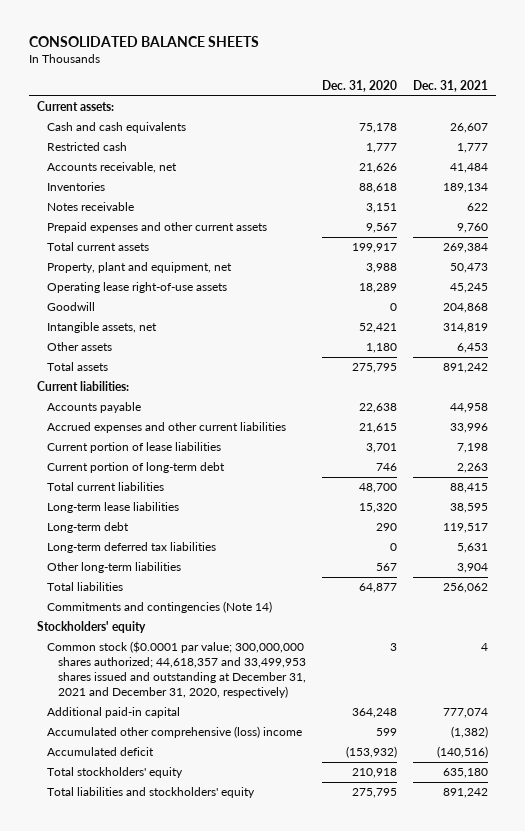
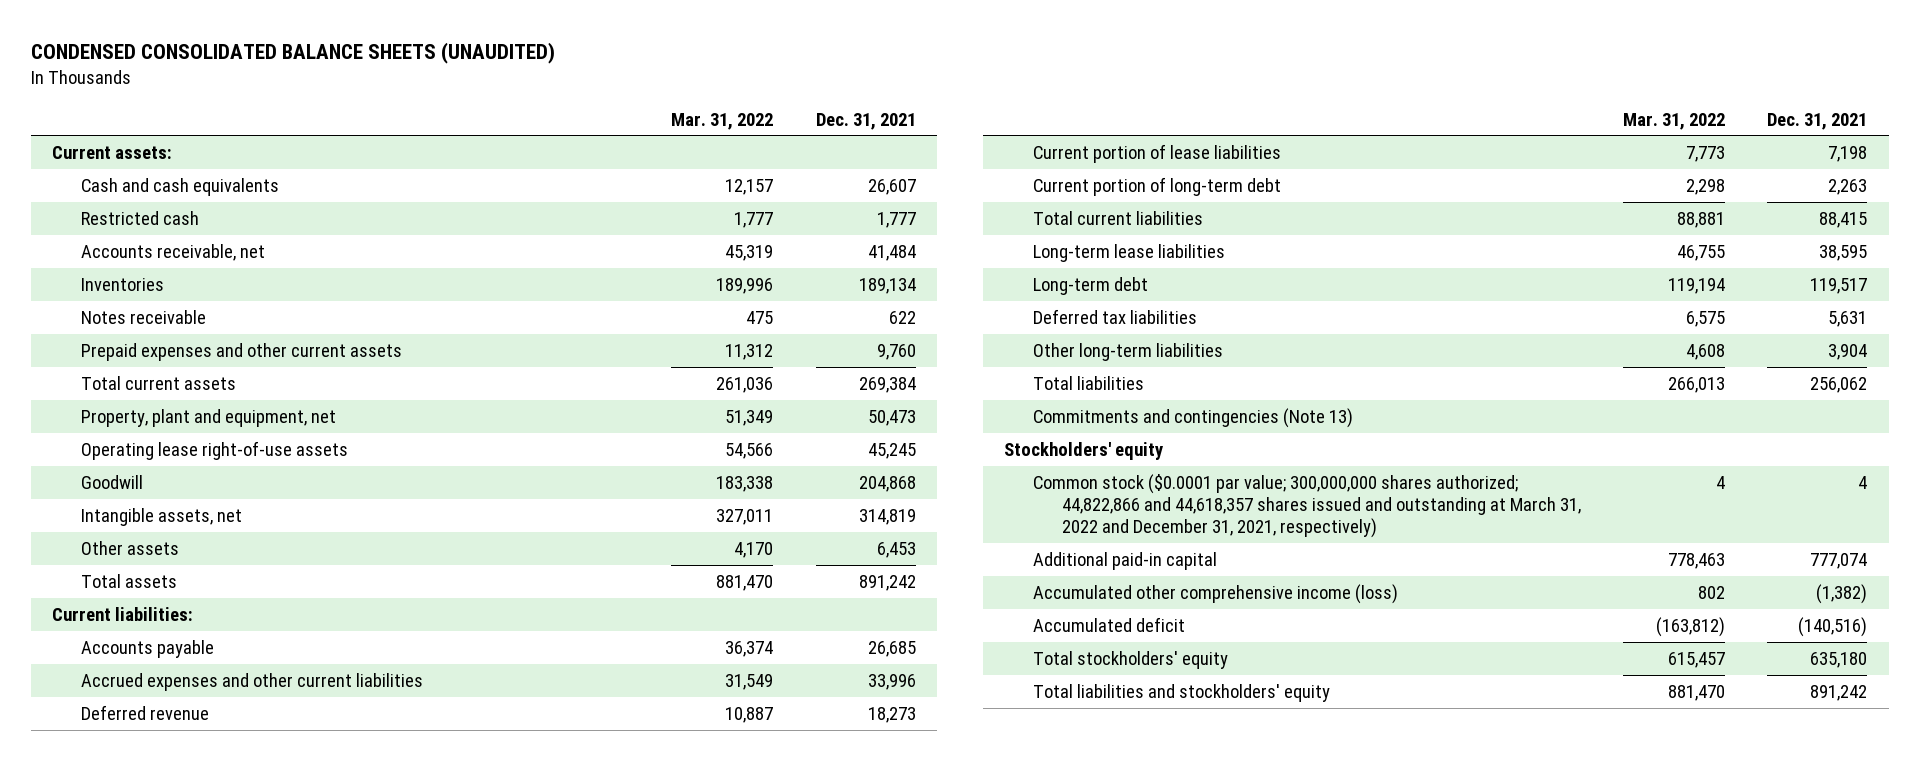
[28,36,259,48] CONSOLIDATED BALANCE SHEETS -> [30,42,555,65] CONDENSED CONSOLIDATED BALANCE SHEETS (UNAUDITED)
[321,79,397,92] Dec. 31, 2020 -> none
none -> [671,112,774,130] Mar. 31, 2022
[450,403,489,414] 44,958 -> [867,640,916,657] 26,685
none -> [80,704,209,720] Deferred revenue
[47,542,217,554] Long-term deferred tax liabilities -> [1032,308,1197,324] Deferred tax liabilities
[47,601,273,614] Commitments and contingencies (Note 14) -> [1032,407,1353,428] Commitments and contingencies (Note 13)
[47,641,306,698] Common stock ($0.0001 par value; 300,000,000 shares authorized; 44,618,357 and 33,499,953 shares issued and outstanding at December 31, 2021 and December 31, 2020, respectively) -> [1032,473,1581,539] Common stock ($0.0001 par value; 300,000,000 shares authorized; 44,822,866 and 44,618,357 shares issued and outstanding at March 31, 2022 and December 31, 2021, respectively)
[47,726,303,739] Accumulated other comprehensive (loss) income -> [1032,583,1398,604] Accumulated other comprehensive income (loss)

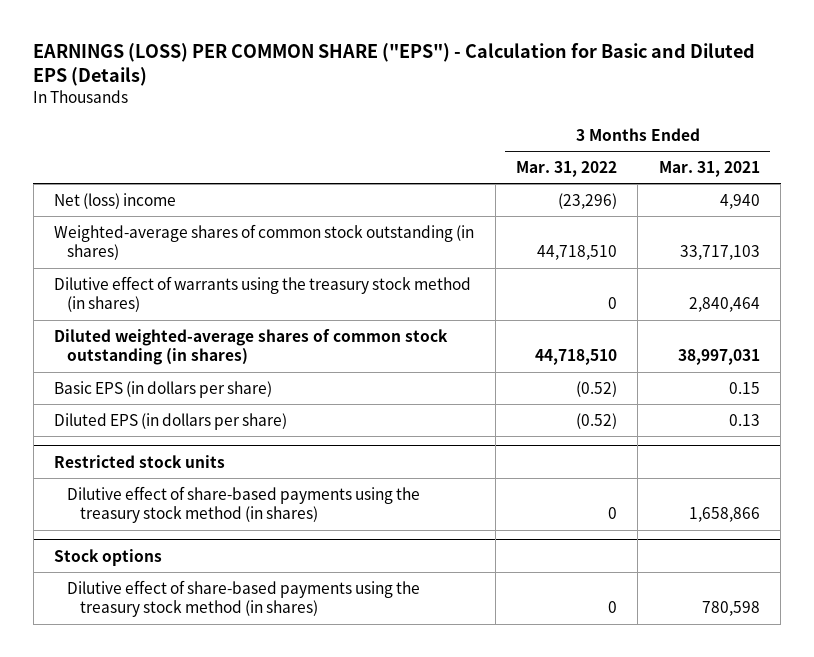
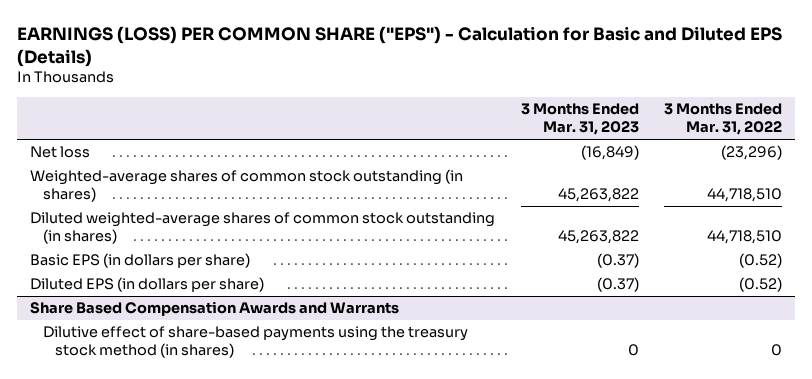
[658,161,760,178] Mar. 31, 2021 -> none
none -> [520,103,639,136] 3 Months Ended Mar. 31, 2023
[54,192,177,209] Net (loss) income -> [29,146,90,159] Net loss
[54,275,472,313] Dilutive effect of warrants using the treasury stock method (in shares) -> none
[54,454,226,468] Restricted stock units -> none
[67,485,421,524] Dilutive effect of share-based payments using the treasury stock method (in shares) -> none
[54,548,163,566] Stock options -> none
none -> [29,301,399,317] Share Based Compensation Awards and Warrants

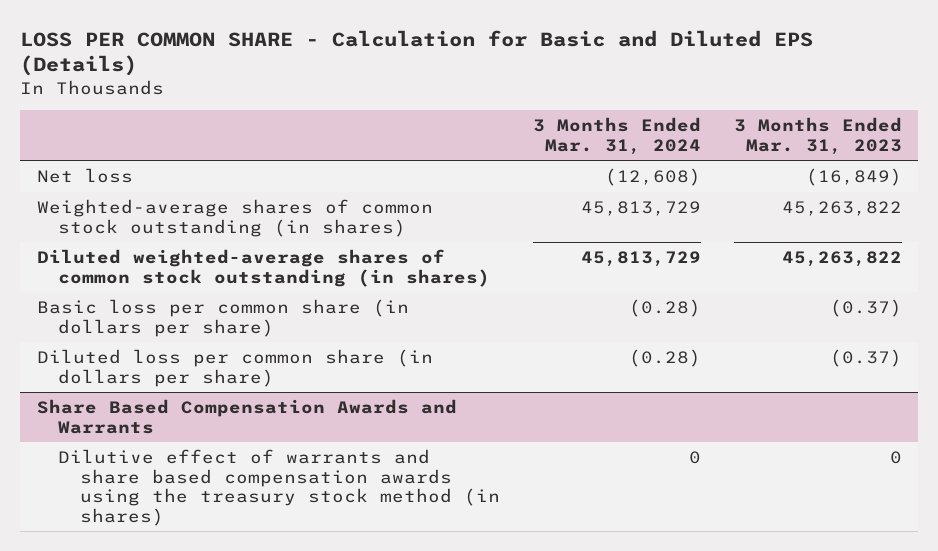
[16,25,782,67] EARNINGS (LOSS) PER COMMON SHARE ("EPS") - Calculation for Basic and Diluted EPS (Details) -> [20,29,814,77] LOSS PER COMMON SHARE - Calculation for Basic and Diluted EPS (Details)
[664,103,783,136] 3 Months Ended Mar. 31, 2022 -> none
none -> [532,117,701,155] 3 Months Ended Mar. 31, 2024
[29,253,250,269] Basic EPS (in dollars per share) -> [36,299,409,337] Basic loss per common share (in dollars per share)
[29,277,264,293] Diluted EPS (in dollars per share) -> [36,349,433,387] Diluted loss per common share (in dollars per share)
[42,326,468,359] Dilutive effect of share-based payments using the treasury stock method (in shares) -> [58,449,501,526] Dilutive effect of warrants and share based compensation awards using the treasury stock method (in shares)

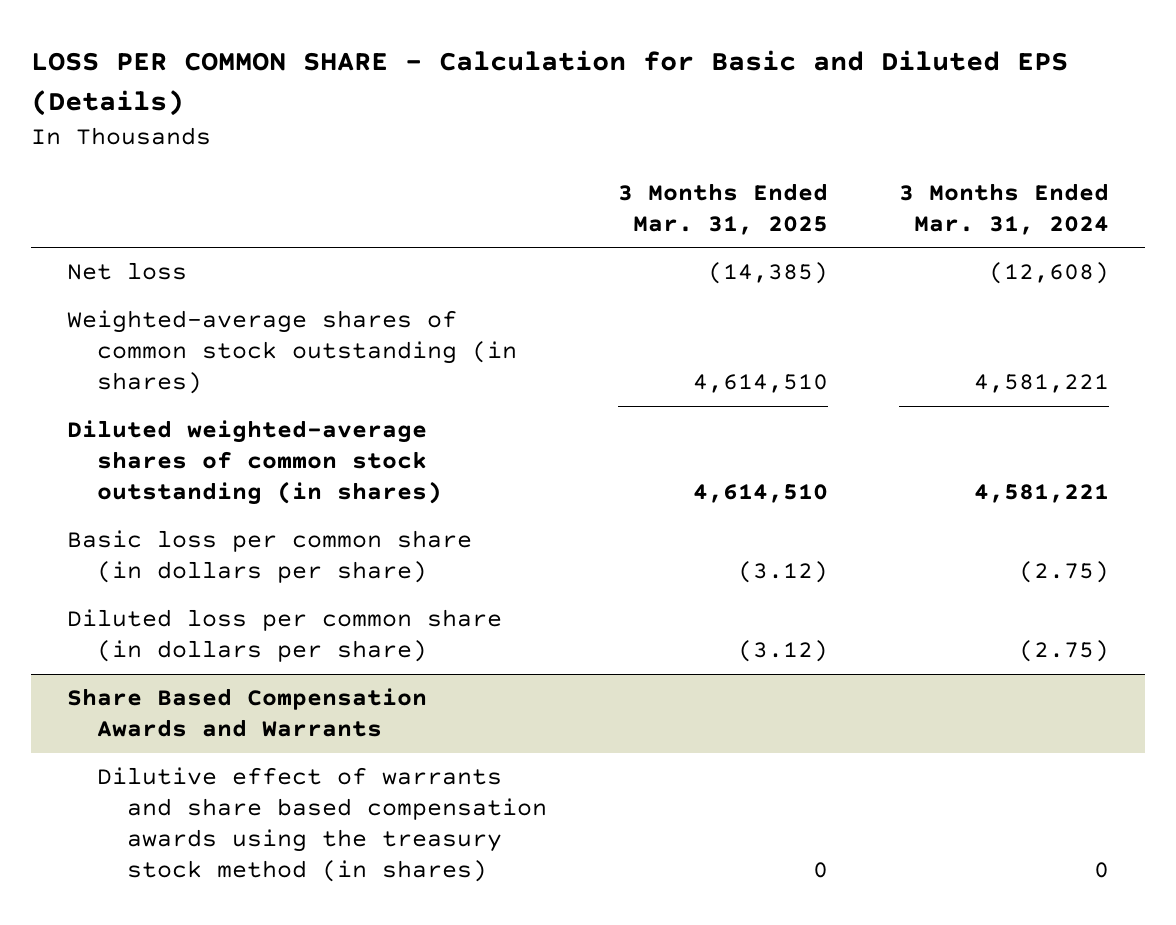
[733,117,902,155] 3 Months Ended Mar. 31, 2023 -> none
none -> [618,182,829,235] 3 Months Ended Mar. 31, 2025
[580,201,701,217] 45,813,729 -> [974,374,1110,394] 4,581,221
[580,251,701,268] 45,813,729 -> [974,484,1110,504] 4,581,221
[628,299,701,318] (0.28) -> [1019,561,1110,584] (2.75)
[628,349,701,368] (0.28) -> [1019,640,1110,663] (2.75)

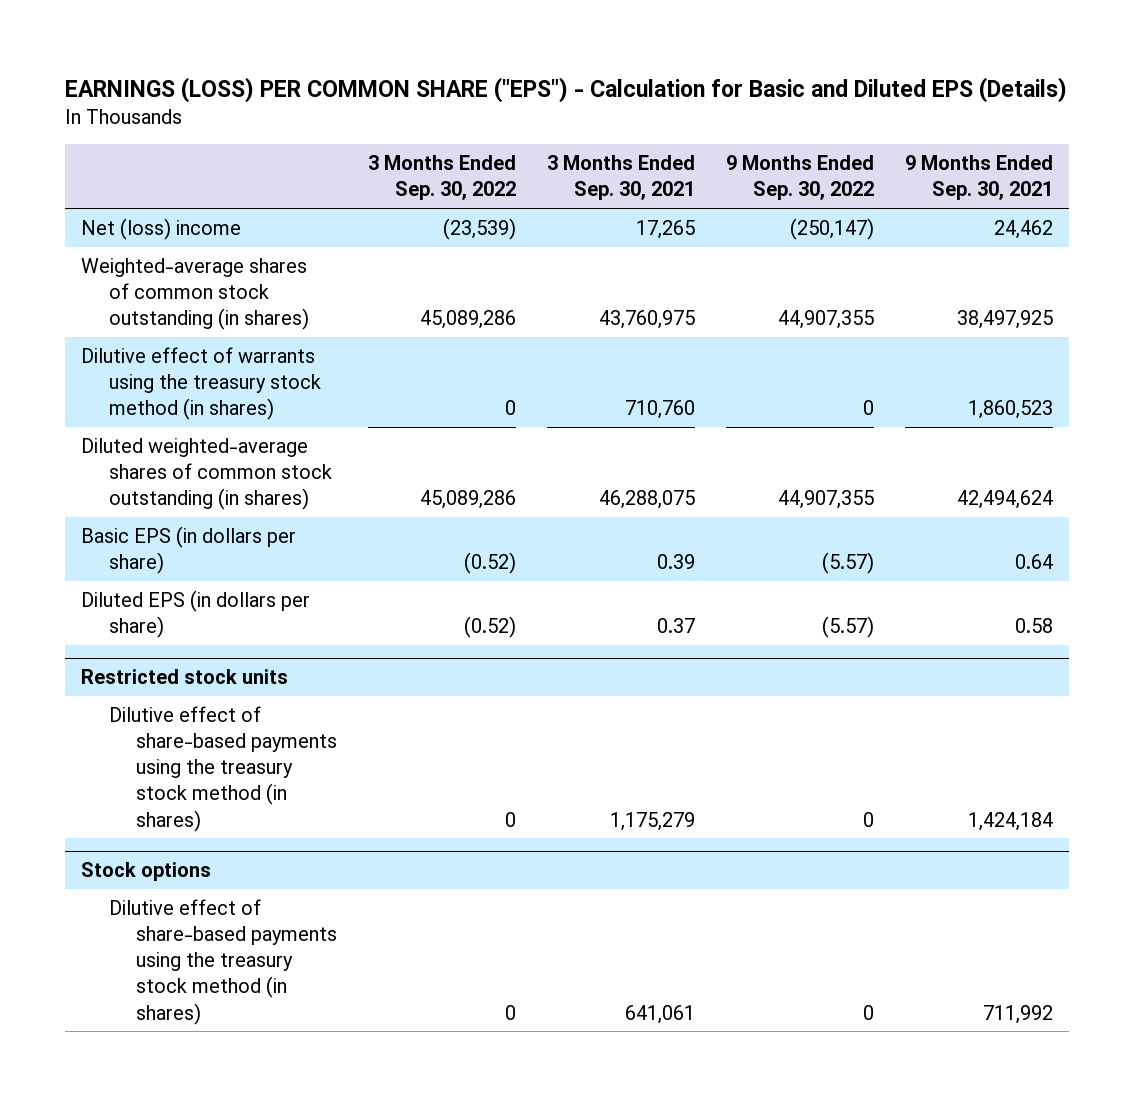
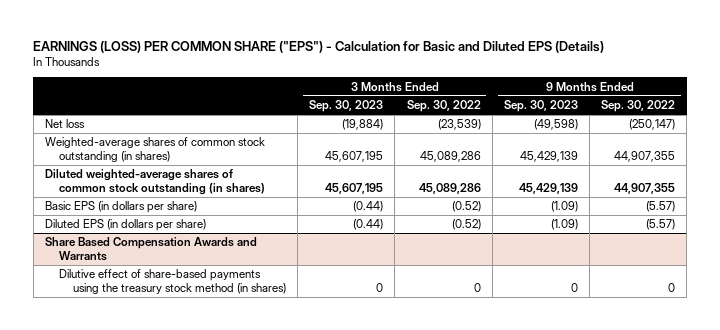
[547,155,696,201] 3 Months Ended Sep. 30, 2021 -> none
[905,155,1054,201] 9 Months Ended Sep. 30, 2021 -> none
none -> [309,100,384,113] Sep. 30, 2023
none -> [503,100,578,113] Sep. 30, 2023
[80,218,241,241] Net (loss) income -> [45,119,86,129] Net loss
[80,347,321,421] Dilutive effect of warrants using the treasury stock method (in shares) -> none
[80,669,288,685] Restricted stock units -> none
[108,706,338,832] Dilutive effect of share-based payments using the treasury stock method (in shares) -> none
[80,862,211,882] Stock options -> none
none -> [45,237,258,261] Share Based Compensation Awards and Warrants

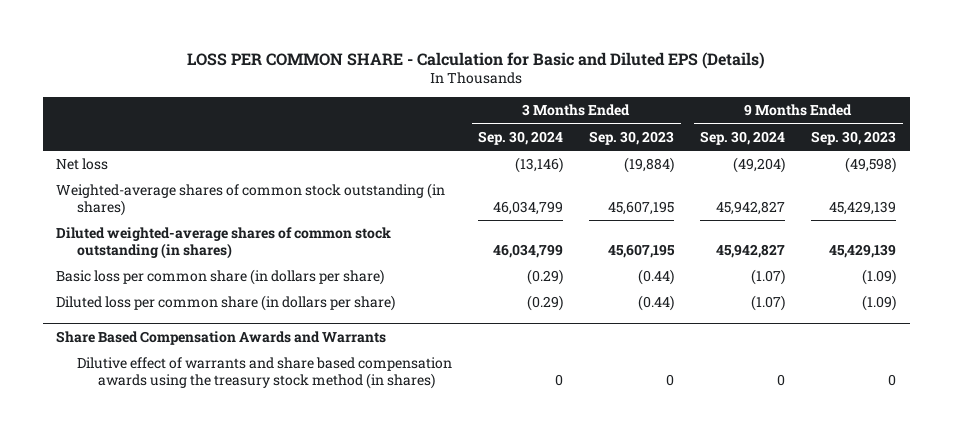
[33,40,605,53] EARNINGS (LOSS) PER COMMON SHARE ("EPS") - Calculation for Basic and Diluted EPS (Details) -> [187,51,766,69] LOSS PER COMMON SHARE - Calculation for Basic and Diluted EPS (Details)
[406,100,481,113] Sep. 30, 2022 -> none
[601,100,676,113] Sep. 30, 2022 -> none
none -> [478,130,564,145] Sep. 30, 2024
none -> [700,130,786,145] Sep. 30, 2024
[45,201,198,214] Basic EPS (in dollars per share) -> [56,269,385,286] Basic loss per common share (in dollars per share)
[45,219,207,232] Diluted EPS (in dollars per share) -> [56,295,396,312] Diluted loss per common share (in dollars per share)
[59,269,286,294] Dilutive effect of share-based payments using the treasury stock method (in shares) -> [77,357,453,389] Dilutive effect of warrants and share based compensation awards using the treasury stock method (in shares)

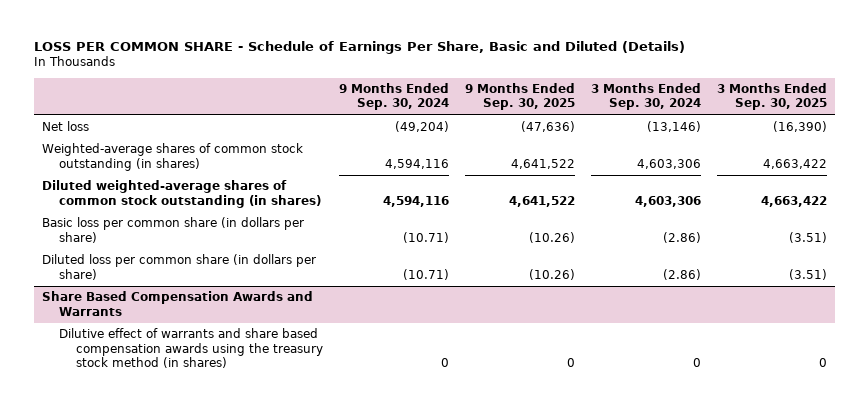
[187,51,766,69] LOSS PER COMMON SHARE - Calculation for Basic and Diluted EPS (Details) -> [33,41,685,55] LOSS PER COMMON SHARE - Schedule of Earnings Per Share, Basic and Diluted (Details)
[589,130,675,145] Sep. 30, 2023 -> none
[811,130,897,145] Sep. 30, 2023 -> none
none -> [464,82,575,111] 9 Months Ended Sep. 30, 2025
none -> [716,82,827,111] 3 Months Ended Sep. 30, 2025
[493,200,564,215] 46,034,799 -> [636,158,701,169] 4,603,306
[716,200,786,215] 45,942,827 -> [384,158,449,169] 4,594,116
[493,243,564,258] 46,034,799 -> [634,195,701,207] 4,603,306
[716,243,786,258] 45,942,827 -> [382,195,449,207] 4,594,116
[527,269,564,286] (0.29) -> [662,231,701,243] (2.86)
[751,269,786,286] (1.07) -> [402,231,449,243] (10.71)
[527,295,564,312] (0.29) -> [662,268,701,280] (2.86)
[751,295,786,312] (1.07) -> [402,268,449,280] (10.71)

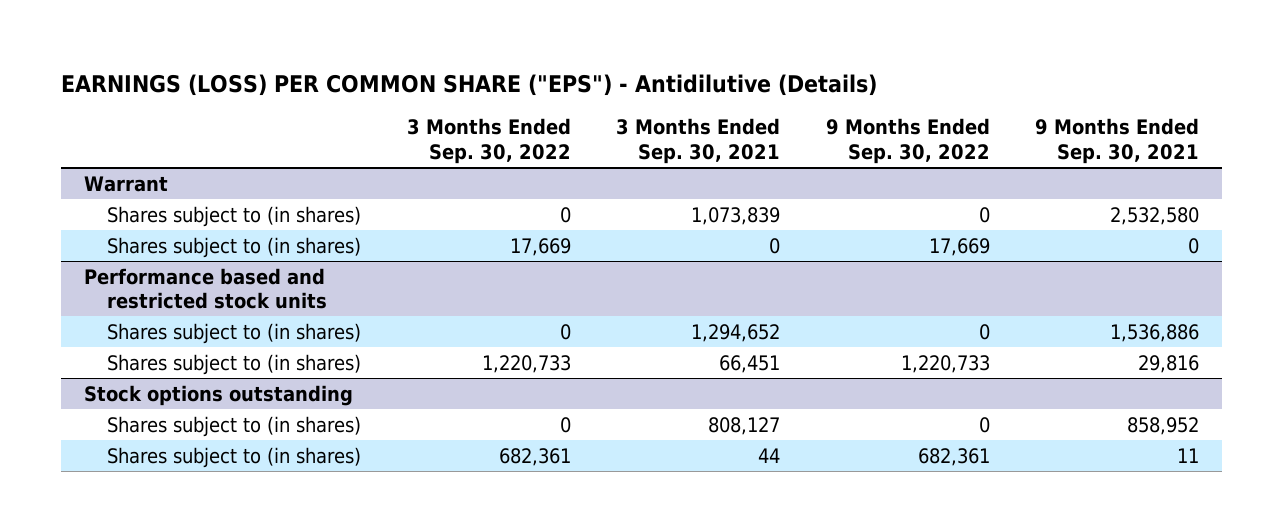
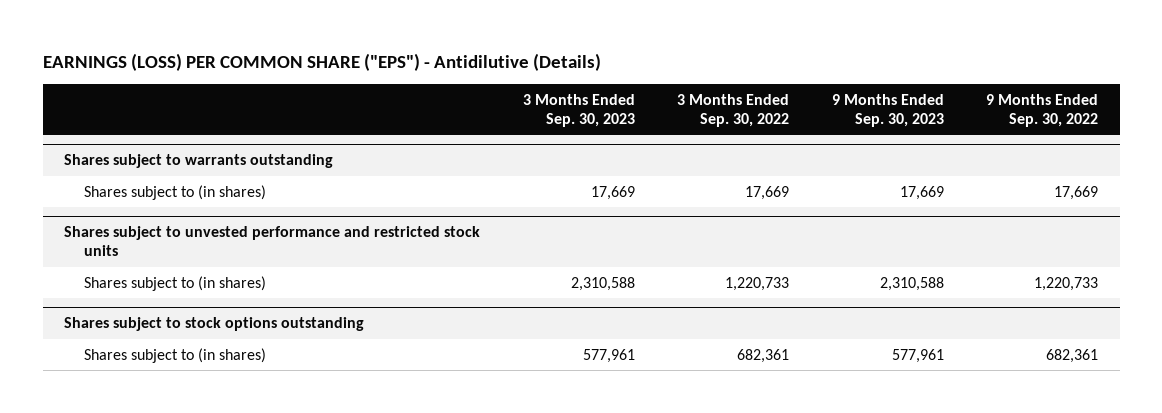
[616,118,781,164] 3 Months Ended Sep. 30, 2021 -> none
[1035,118,1200,164] 9 Months Ended Sep. 30, 2021 -> none
none -> [522,93,635,127] 3 Months Ended Sep. 30, 2023
none -> [831,93,944,127] 9 Months Ended Sep. 30, 2023
[107,205,362,227] Shares subject to (in shares) -> none
[83,175,168,192] Warrant -> [64,154,334,169] Shares subject to warrants outstanding
[107,322,362,344] Shares subject to (in shares) -> none
[83,267,328,310] Performance based and restricted stock units -> [64,226,481,257] Shares subject to unvested performance and restricted stock units
[107,415,362,437] Shares subject to (in shares) -> none
[83,384,353,406] Stock options outstanding -> [64,317,365,332] Shares subject to stock options outstanding

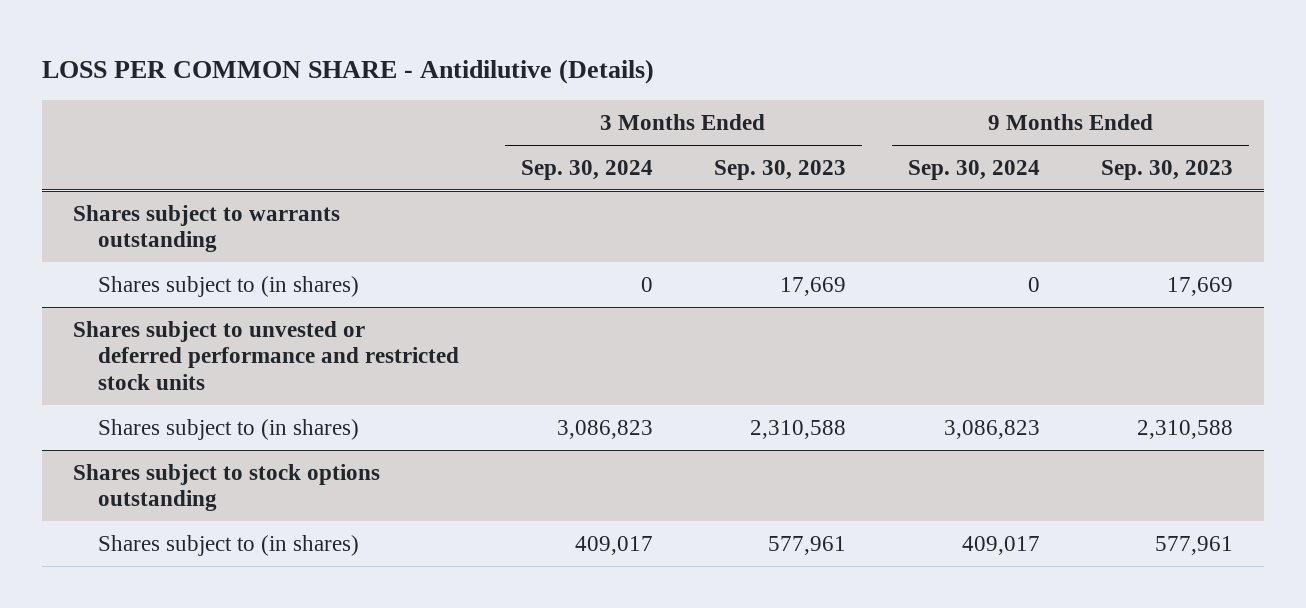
[42,52,601,71] EARNINGS (LOSS) PER COMMON SHARE ("EPS") - Antidilutive (Details) -> [42,58,655,84] LOSS PER COMMON SHARE - Antidilutive (Details)
[677,93,790,127] 3 Months Ended Sep. 30, 2022 -> none
[986,93,1099,127] 9 Months Ended Sep. 30, 2022 -> none
none -> [520,159,653,180] Sep. 30, 2024
none -> [907,159,1040,180] Sep. 30, 2024
[64,226,481,257] Shares subject to unvested performance and restricted stock units -> [72,320,459,391] Shares subject to unvested or deferred performance and restricted stock units

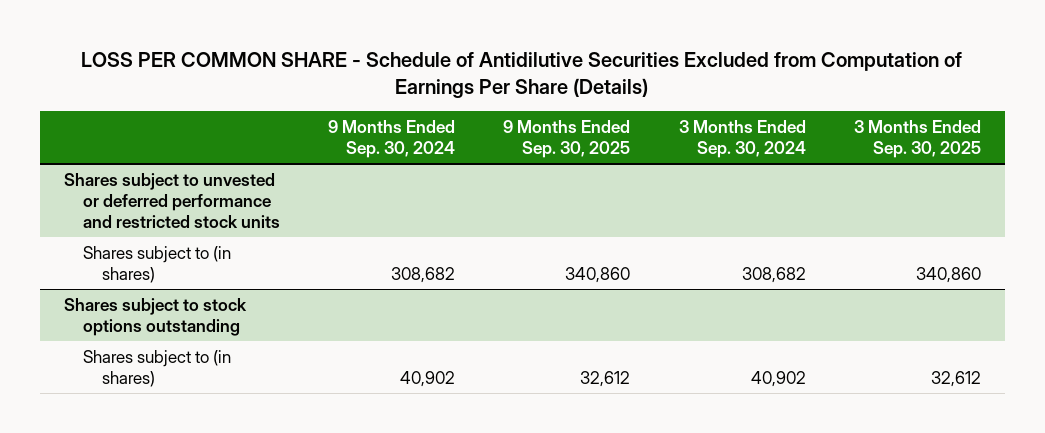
[42,58,655,84] LOSS PER COMMON SHARE - Antidilutive (Details) -> [81,51,963,98] LOSS PER COMMON SHARE - Schedule of Antidilutive Securities Excluded from Computation of Earnings Per Share (Details)
[714,159,847,180] Sep. 30, 2023 -> none
[1101,159,1234,180] Sep. 30, 2023 -> none
none -> [503,119,631,159] 9 Months Ended Sep. 30, 2025
none -> [853,119,981,159] 3 Months Ended Sep. 30, 2025
[72,204,340,253] Shares subject to warrants outstanding -> none
[97,275,359,297] Shares subject to (in shares) -> none
[556,419,653,439] 3,086,823 -> [741,267,806,284] 308,682
[943,419,1040,439] 3,086,823 -> [391,267,456,284] 308,682
[574,535,653,555] 409,017 -> [750,371,806,388] 40,902
[961,535,1040,555] 409,017 -> [400,371,456,388] 40,902

